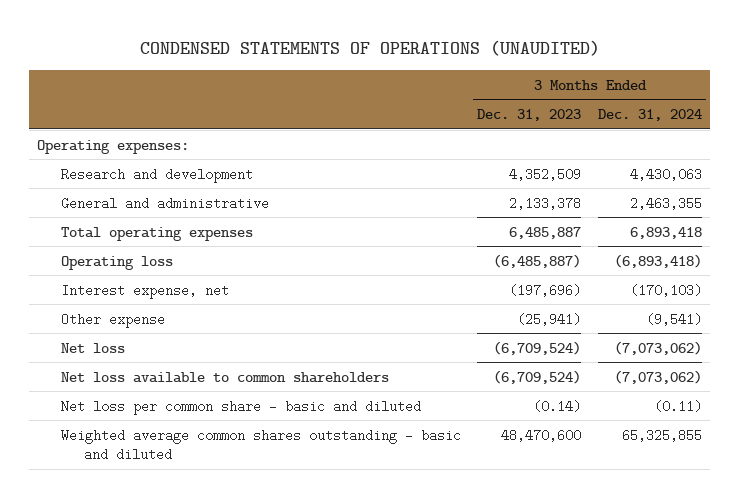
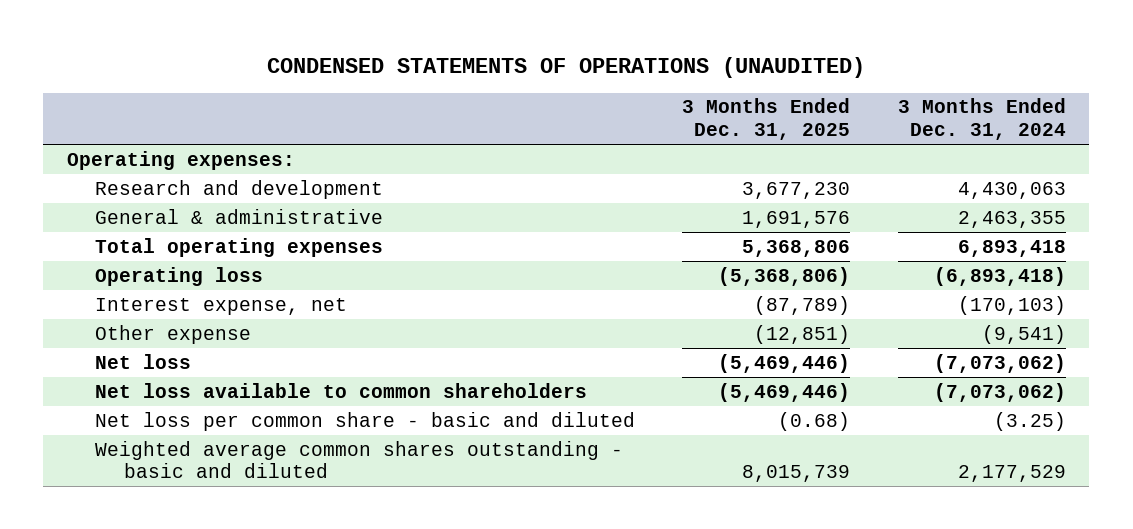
[477,108,582,121] Dec. 31, 2023 -> none
none -> [682,98,851,141] 3 Months Ended Dec. 31, 2025
[60,196,269,210] General and administrative -> [95,208,384,224] General & administrative
[654,399,703,413] (0.11) -> [993,411,1066,431] (3.25)
[622,428,703,442] 65,325,855 -> [957,465,1066,483] 2,177,529

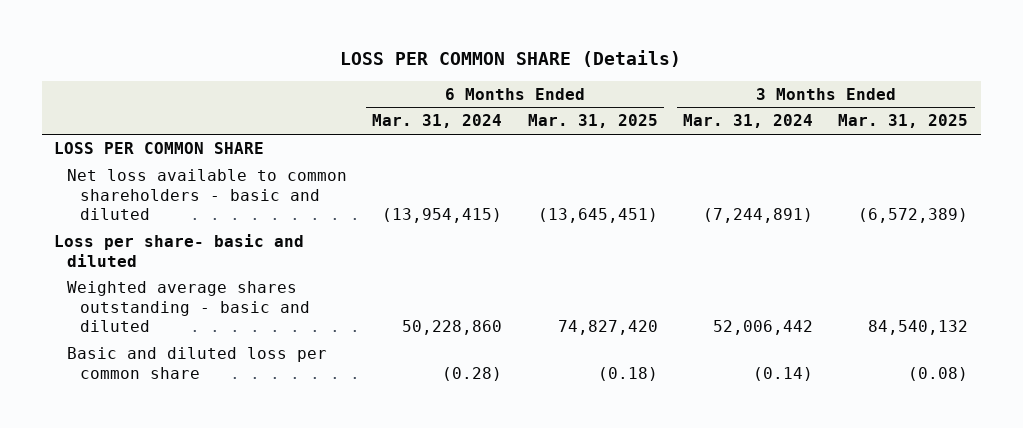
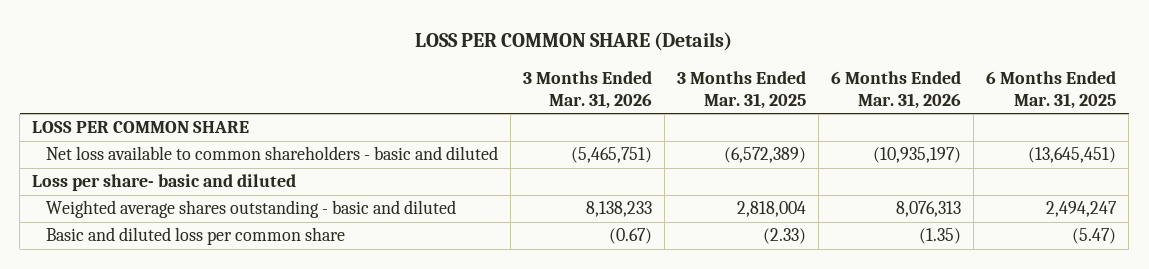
[372,114,503,129] Mar. 31, 2024 -> none
[683,114,814,129] Mar. 31, 2024 -> none
none -> [522,70,652,109] 3 Months Ended Mar. 31, 2026
none -> [831,70,962,109] 6 Months Ended Mar. 31, 2026
[557,320,658,336] 74,827,420 -> [1046,201,1118,218] 2,494,247
[868,320,969,336] 84,540,132 -> [736,201,806,218] 2,818,004
[597,366,658,381] (0.18) -> [1072,228,1117,245] (5.47)
[908,366,969,381] (0.08) -> [762,228,806,245] (2.33)

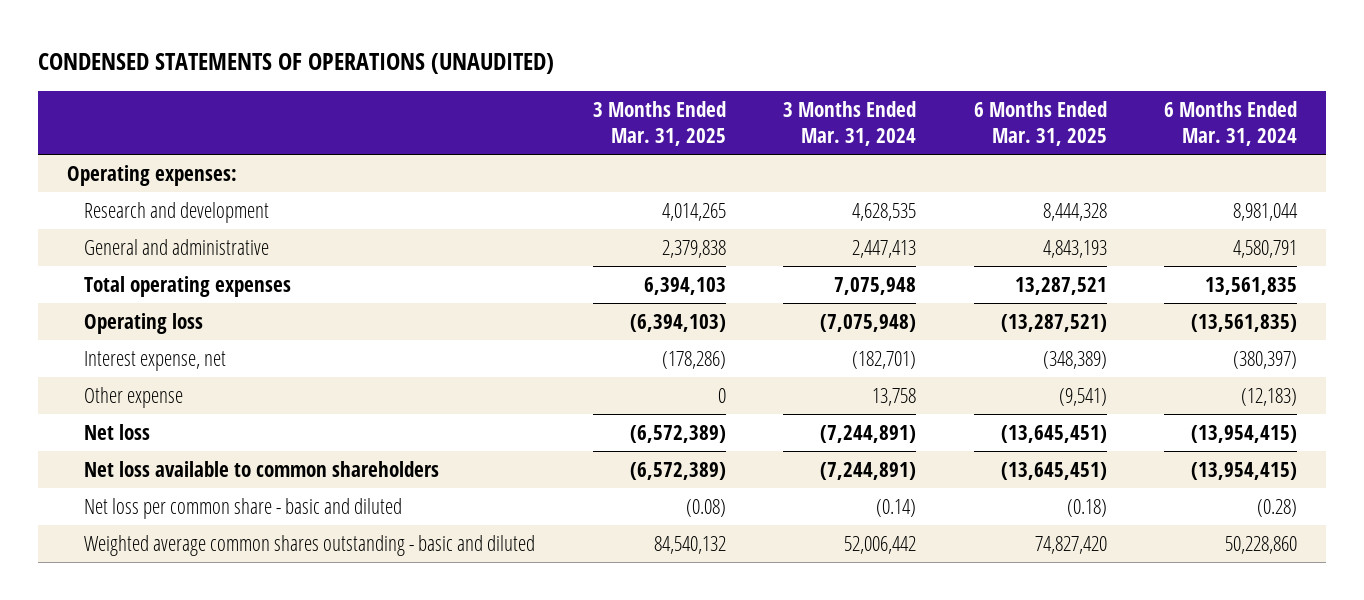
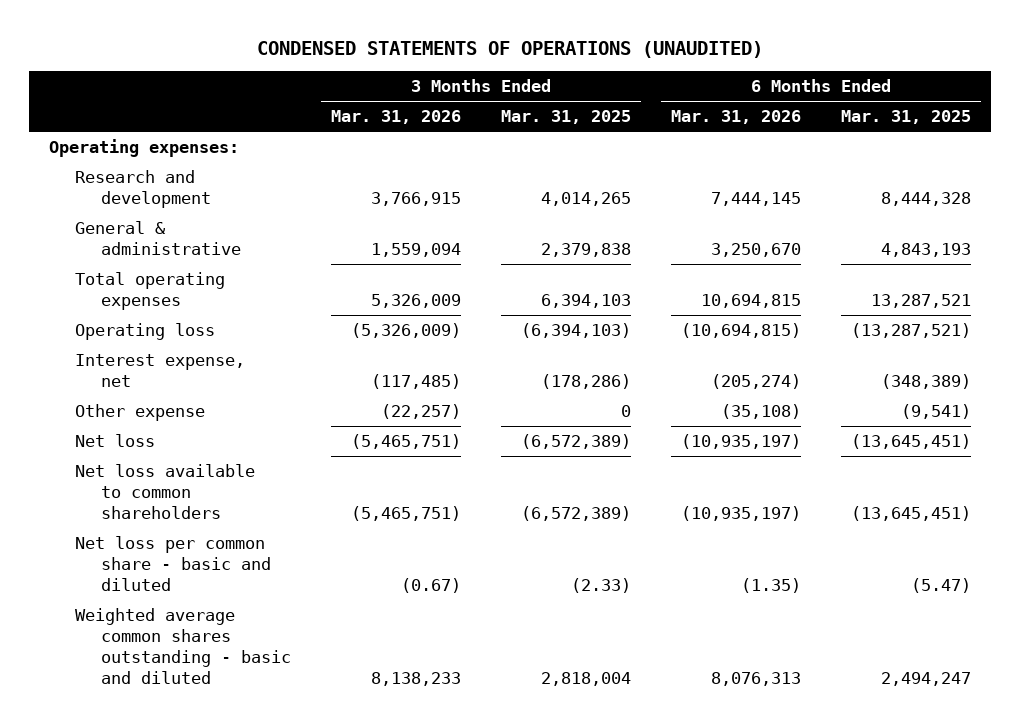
[783,100,917,146] 3 Months Ended Mar. 31, 2024 -> none
[1164,100,1298,146] 6 Months Ended Mar. 31, 2024 -> none
none -> [330,110,461,125] Mar. 31, 2026
none -> [670,110,801,125] Mar. 31, 2026
[84,238,270,255] General and administrative -> [75,220,241,256] General & administrative
[685,498,726,517] (0.08) -> [570,578,631,594] (2.33)
[1066,498,1107,517] (0.18) -> [910,578,971,594] (5.47)
[653,535,726,554] 84,540,132 -> [540,672,631,687] 2,818,004
[1034,535,1107,554] 74,827,420 -> [880,672,971,687] 2,494,247

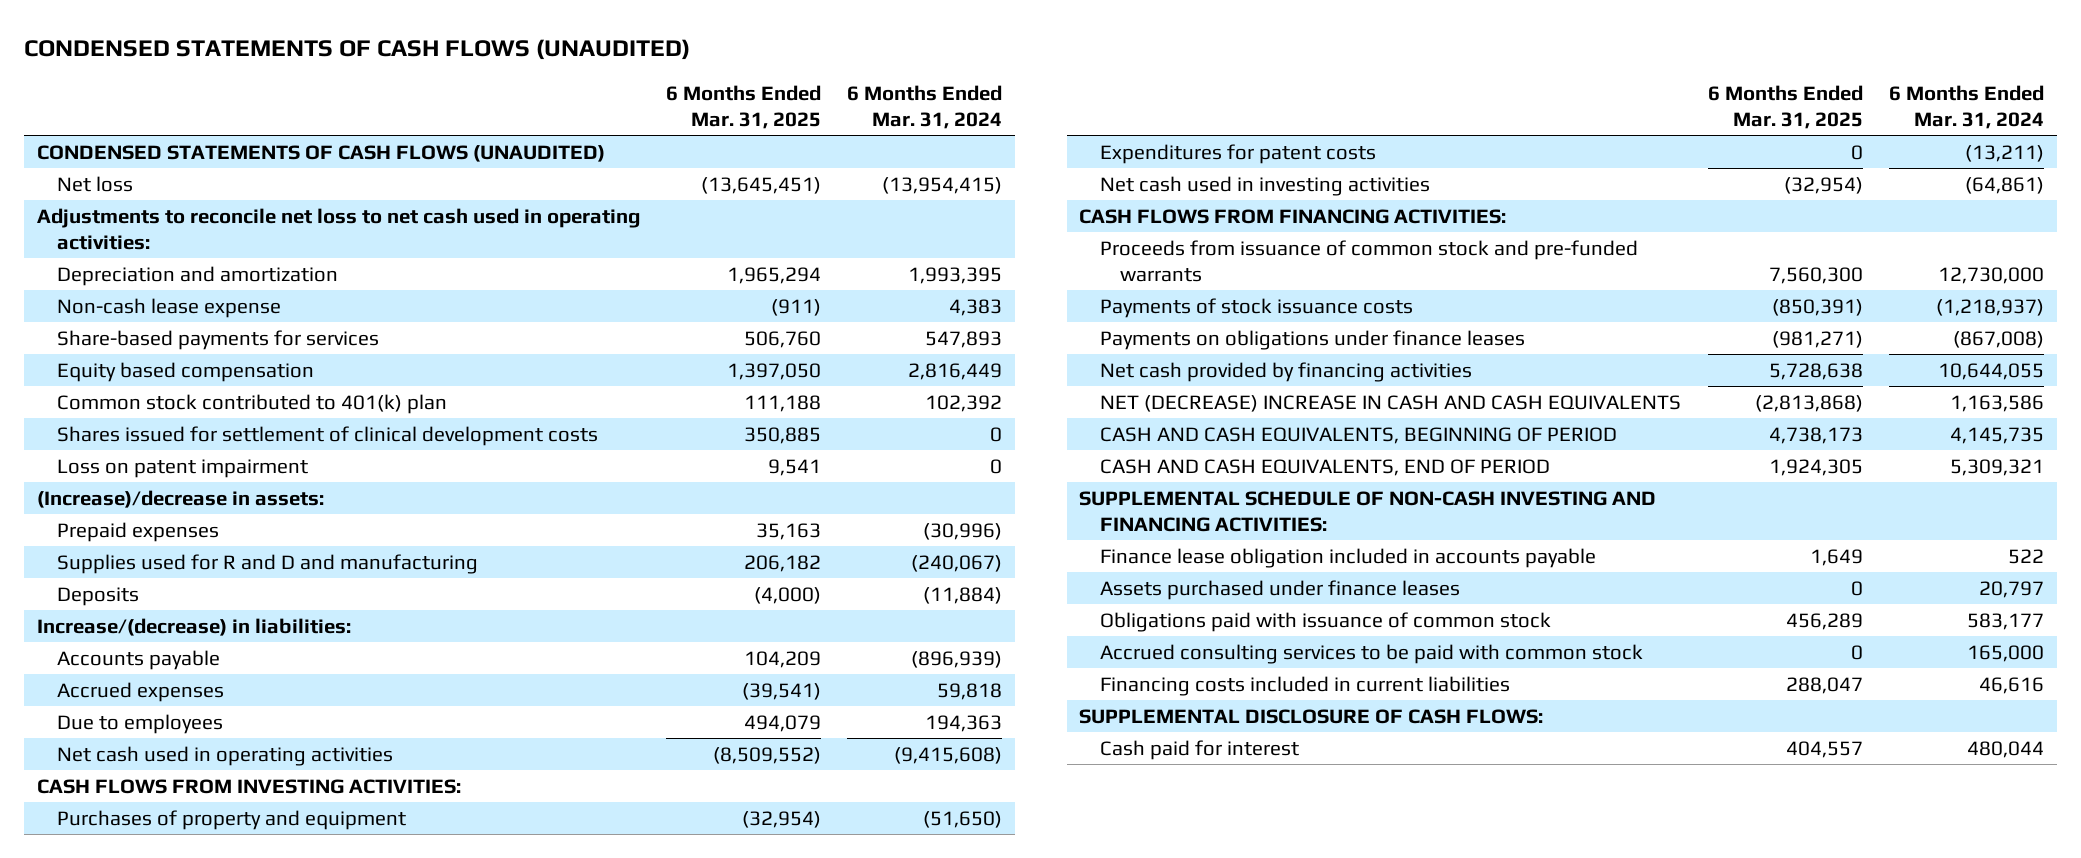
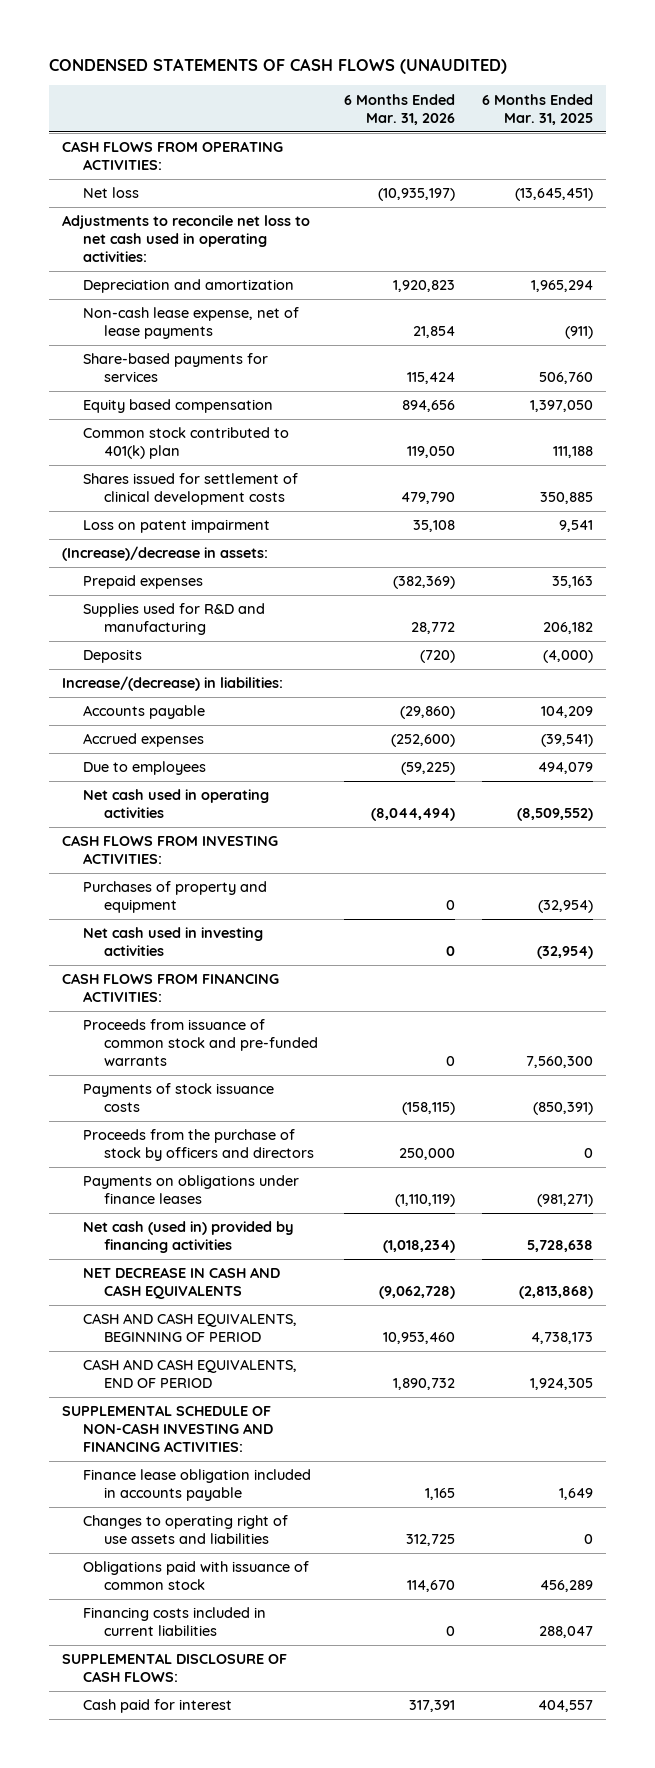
[846,84,1002,129] 6 Months Ended Mar. 31, 2024 -> none
none -> [344,93,456,125] 6 Months Ended Mar. 31, 2026
[37,144,606,162] CONDENSED STATEMENTS OF CASH FLOWS (UNAUDITED) -> none
none -> [61,141,283,171] CASH FLOWS FROM OPERATING ACTIVITIES:
[57,297,282,318] Non-cash lease expense -> [82,307,299,340] Non-cash lease expense, net of lease payments
[57,553,479,574] Supplies used for R and D and manufacturing -> [82,603,265,636] Supplies used for R&D and manufacturing
[1099,143,1376,164] Expenditures for patent costs -> none
none -> [82,1129,315,1162] Proceeds from the purchase of stock by officers and directors
[1099,361,1472,382] Net cash provided by financing activities -> [82,1221,294,1254] Net cash (used in) provided by financing activities
[1099,394,1681,412] NET (DECREASE) INCREASE IN CASH AND CASH EQUIVALENTS -> [82,1267,280,1300] NET DECREASE IN CASH AND CASH EQUIVALENTS
[1099,579,1460,600] Assets purchased under finance leases -> none
none -> [82,1515,288,1545] Changes to operating right of use assets and liabilities
[1099,643,1643,664] Accrued consulting services to be paid with common stock -> none

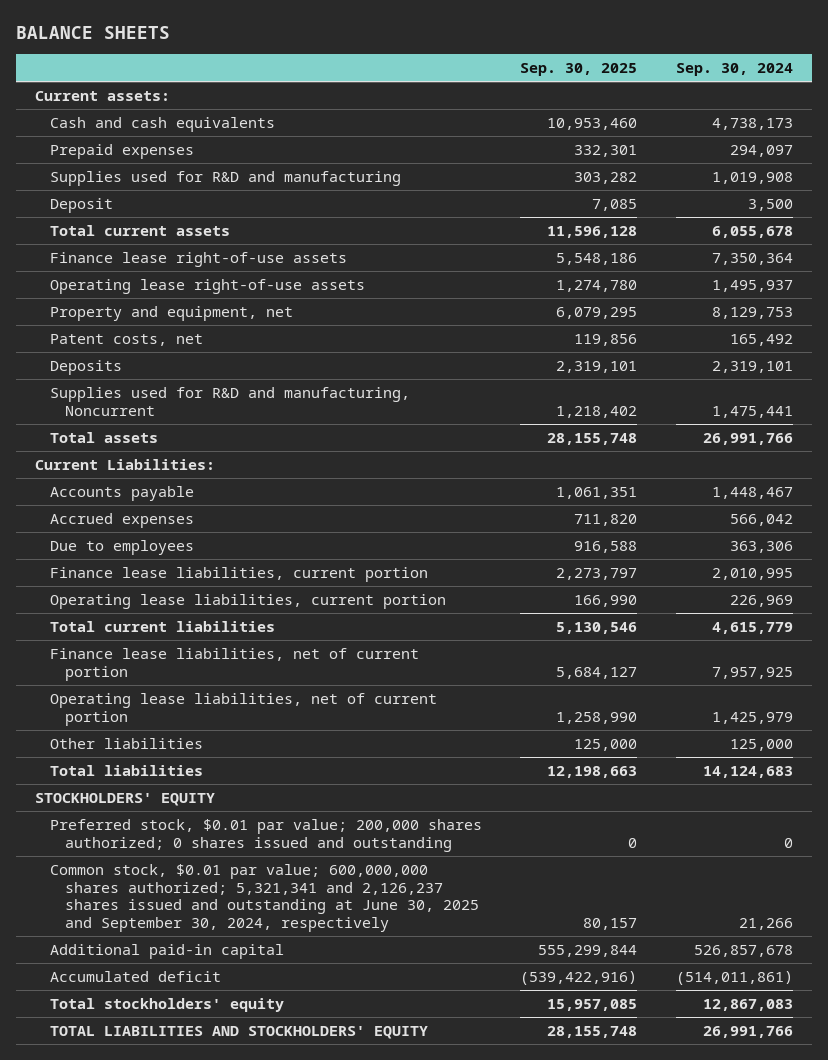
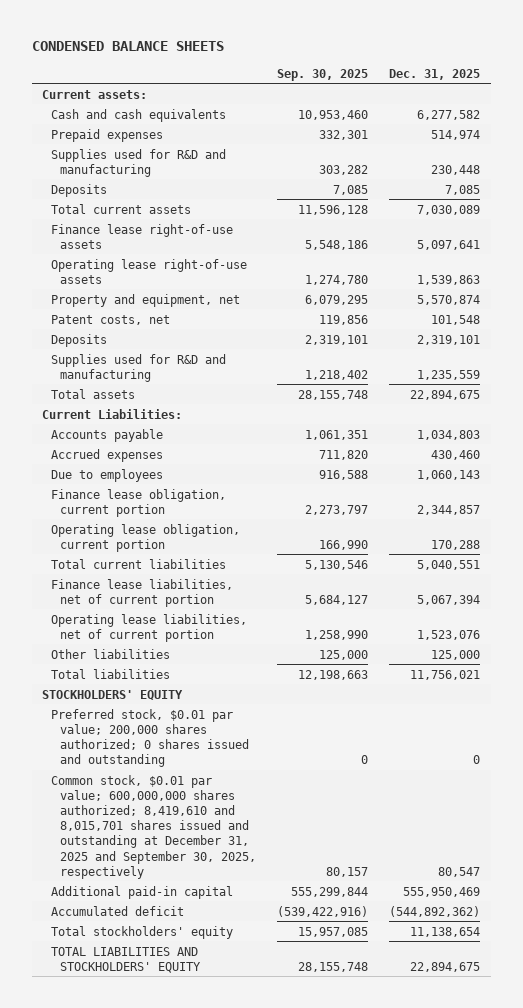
[15,26,170,40] BALANCE SHEETS -> [31,40,224,51] CONDENSED BALANCE SHEETS
[675,63,793,77] Sep. 30, 2024 -> none
none -> [389,68,481,80] Dec. 31, 2025
[49,197,113,213] Deposit -> [51,183,108,197] Deposits
[49,386,410,416] Supplies used for R&D and manufacturing, Noncurrent -> [51,353,227,382] Supplies used for R&D and manufacturing
[49,566,428,582] Finance lease liabilities, current portion -> [51,488,227,517] Finance lease obligation, current portion
[49,593,446,609] Operating lease liabilities, current portion -> [51,523,241,552] Operating lease obligation, current portion
[49,863,479,932] Common stock, $0.01 par value; 600,000,000 shares authorized; 5,321,341 and 2,126,237 shares issued and outstanding at June 30, 2025 and September 30, 2024, respectively -> [51,774,257,879] Common stock, $0.01 par value; 600,000,000 shares authorized; 8,419,610 and 8,015,701 shares issued and outstanding at December 31, 2025 and September 30, 2025, respectively

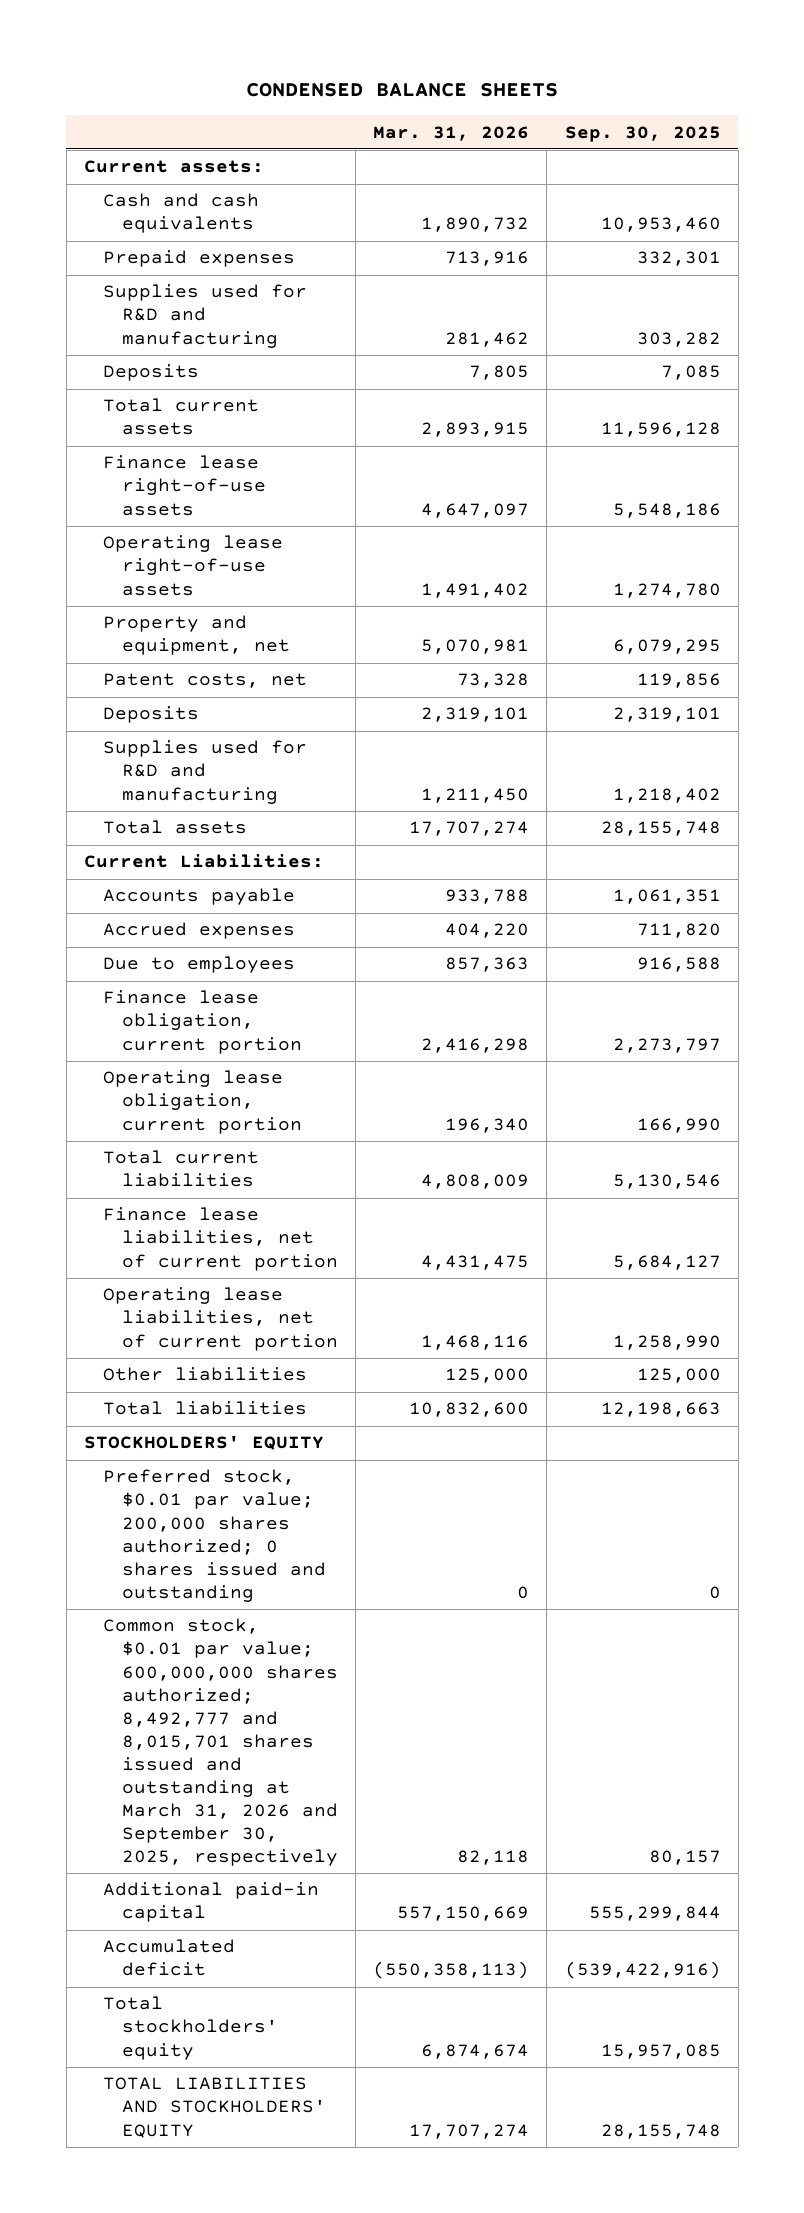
[389,68,481,80] Dec. 31, 2025 -> none
none -> [373,125,530,141] Mar. 31, 2026
[51,774,257,879] Common stock, $0.01 par value; 600,000,000 shares authorized; 8,419,610 and 8,015,701 shares issued and outstanding at December 31, 2025 and September 30, 2025, respectively -> [102,1618,338,1866] Common stock, $0.01 par value; 600,000,000 shares authorized; 8,492,777 and 8,015,701 shares issued and outstanding at March 31, 2026 and September 30, 2025, respectively

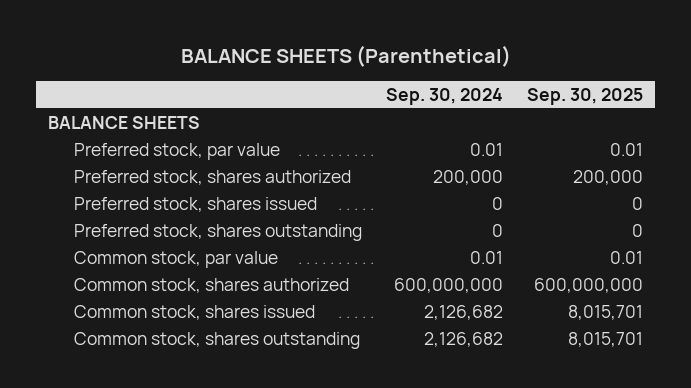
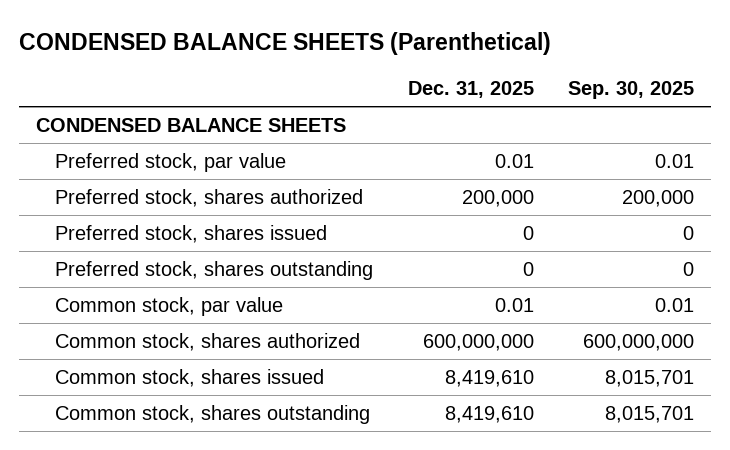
[180,45,511,68] BALANCE SHEETS (Parenthetical) -> [18,31,551,55] CONDENSED BALANCE SHEETS (Parenthetical)
[386,87,504,105] Sep. 30, 2024 -> none
none -> [407,81,534,99] Dec. 31, 2025
[48,115,201,129] BALANCE SHEETS -> [35,118,346,133] CONDENSED BALANCE SHEETS

